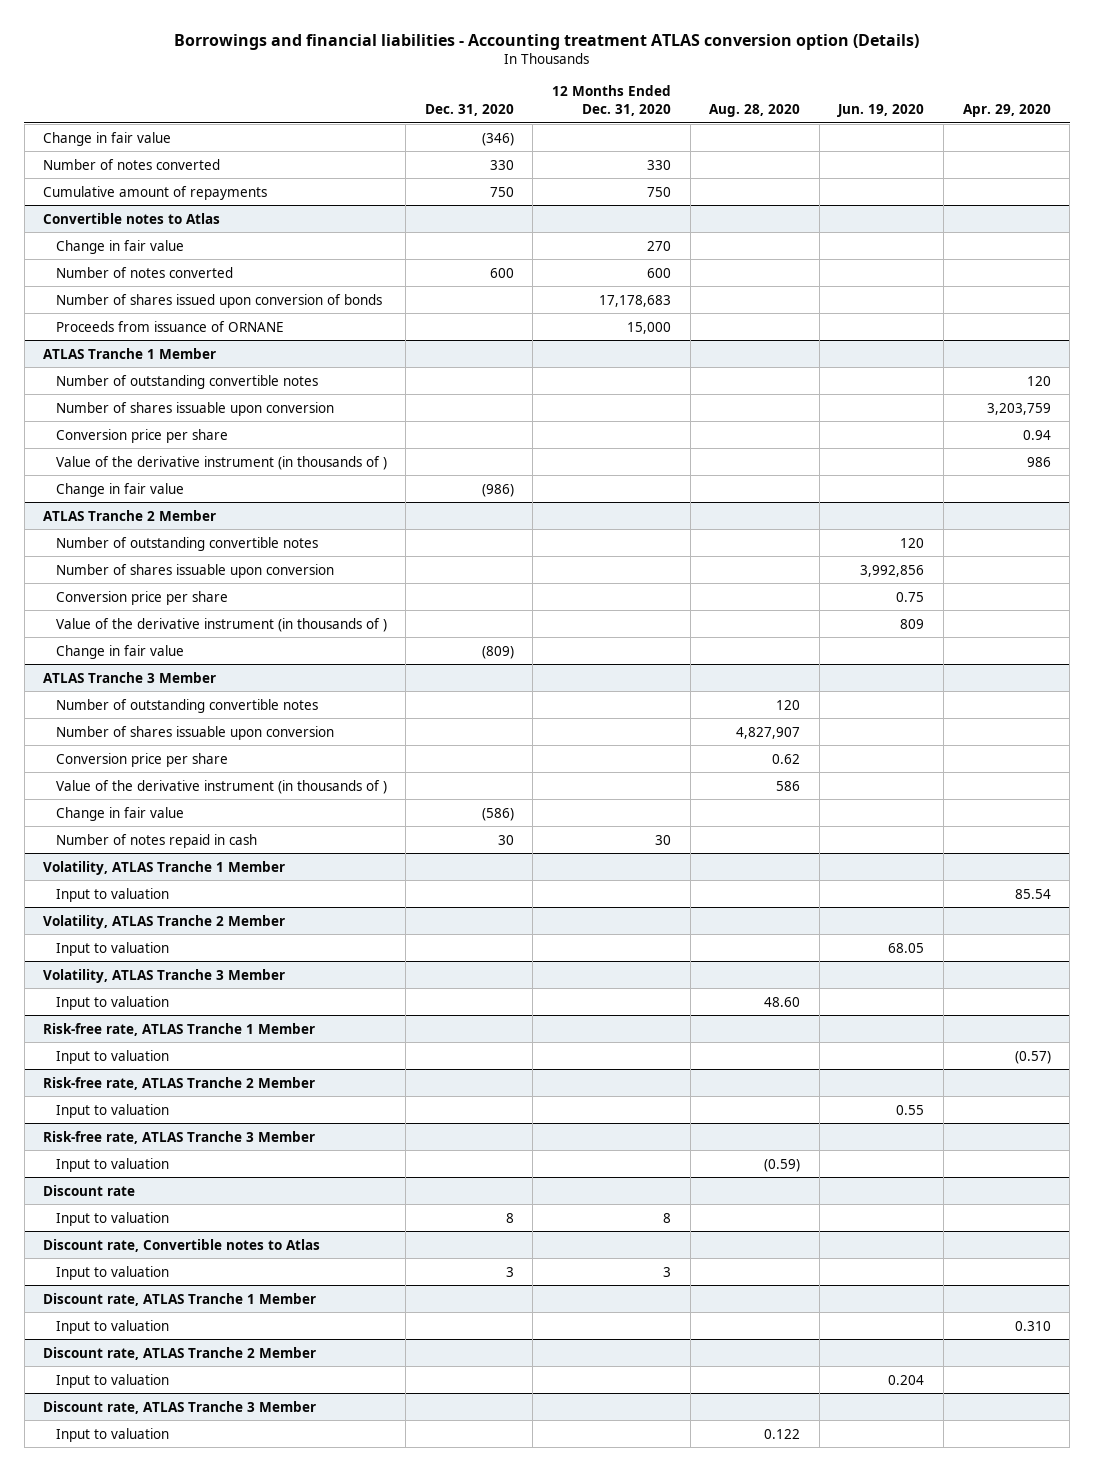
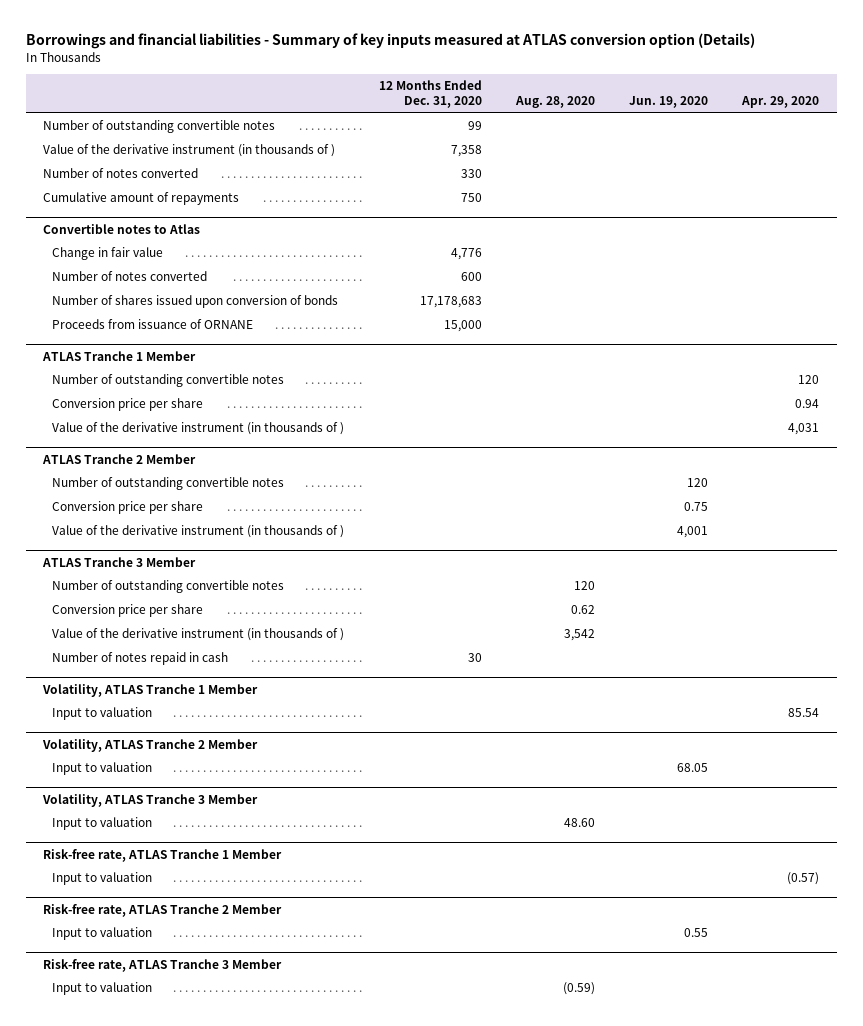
[174,33,920,50] Borrowings and financial liabilities - Accounting treatment ATLAS conversion option (Details) -> [26,33,756,50] Borrowings and financial liabilities - Summary of key inputs measured at ATLAS conversion option (Details)
[424,104,514,117] Dec. 31, 2020 -> none
[43,131,172,146] Change in fair value -> none
none -> [43,120,276,134] Number of outstanding convertible notes
none -> [43,144,336,158] Value of the derivative instrument (in thousands of )
[647,240,672,251] 270 -> [450,248,482,261] 4,776
[55,401,334,416] Number of shares issuable upon conversion -> none
[55,482,184,497] Change in fair value -> none
[1026,456,1051,467] 986 -> [788,423,820,436] 4,031
[55,563,334,578] Number of shares issuable upon conversion -> none
[55,644,184,659] Change in fair value -> none
[900,618,925,629] 809 -> [677,526,709,539] 4,001
[55,725,334,740] Number of shares issuable upon conversion -> none
[55,806,184,821] Change in fair value -> none
[776,780,801,791] 586 -> [563,629,595,642] 3,542
[43,1184,136,1196] Discount rate -> none
[55,1211,169,1226] Input to valuation -> none
[43,1238,321,1252] Discount rate, Convertible notes to Atlas -> none
[55,1265,169,1280] Input to valuation -> none
[43,1292,317,1306] Discount rate, ATLAS Tranche 1 Member -> none
[55,1319,169,1334] Input to valuation -> none
[43,1346,317,1360] Discount rate, ATLAS Tranche 2 Member -> none
[55,1373,169,1388] Input to valuation -> none
[43,1400,317,1414] Discount rate, ATLAS Tranche 3 Member -> none
[55,1427,169,1442] Input to valuation -> none

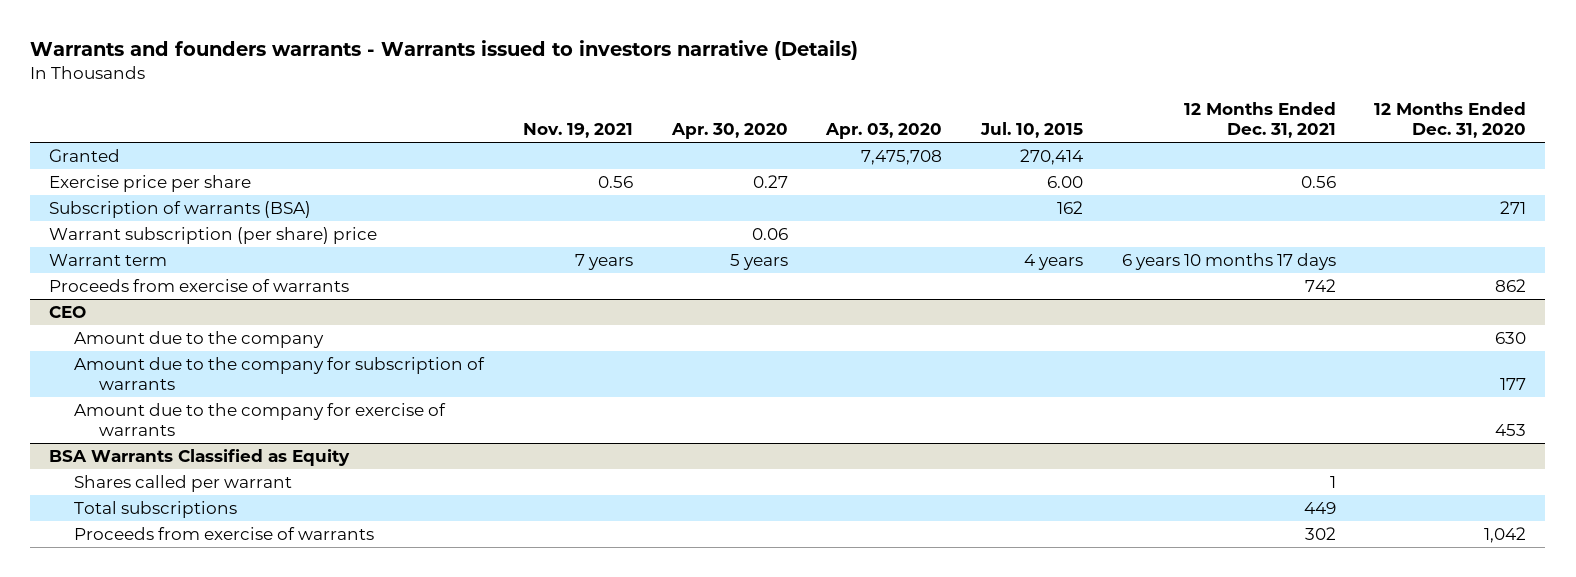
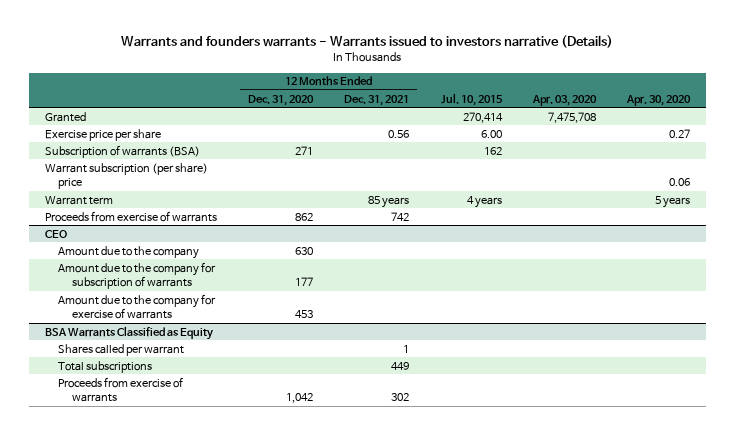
[523,123,634,139] Nov. 19, 2021 -> none
[1121,252,1336,270] 6 years 10 months 17 days -> [368,195,410,208] 85 years

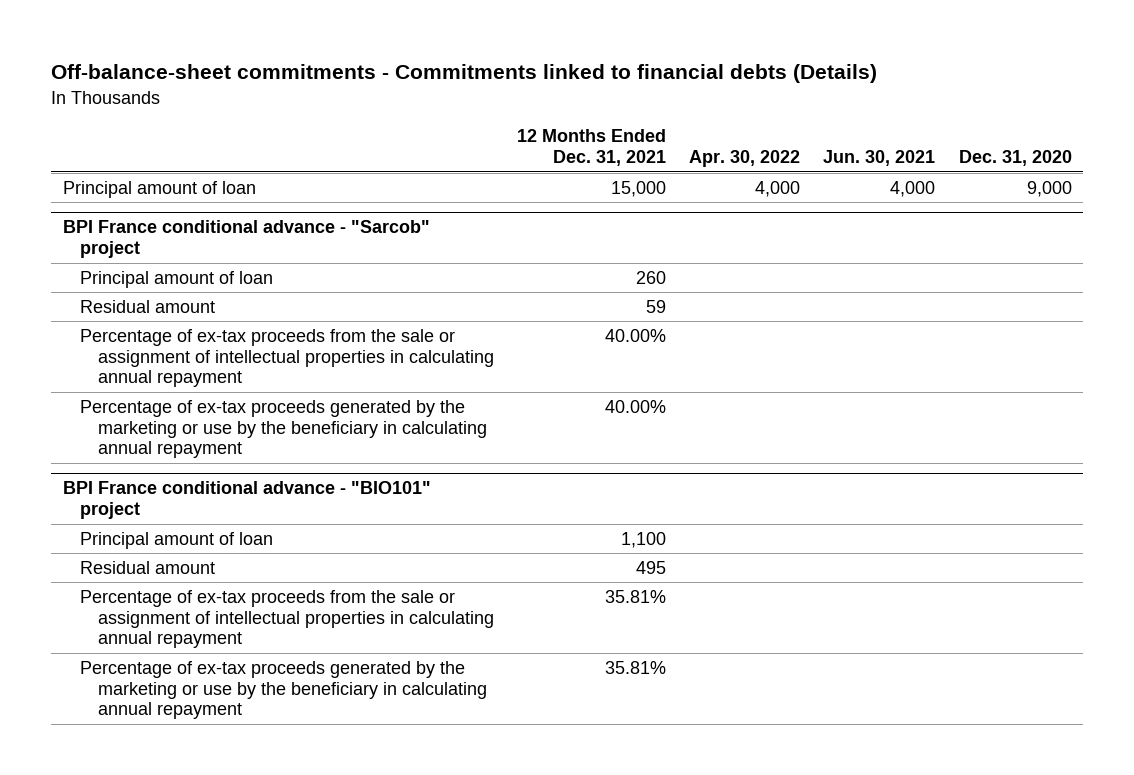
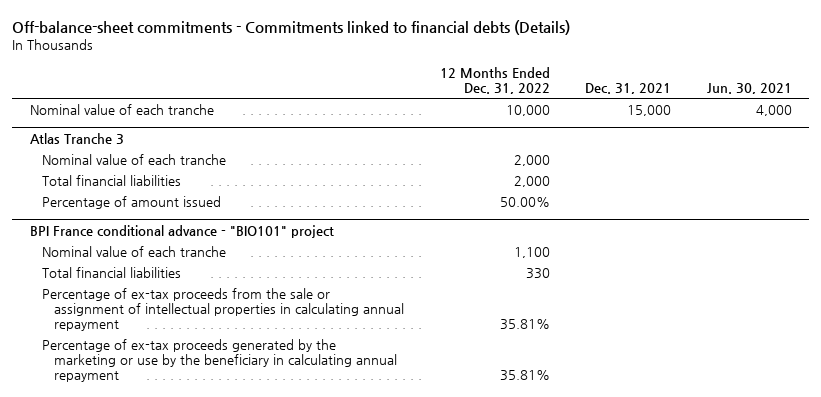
[516,129,666,167] 12 Months Ended Dec. 31, 2021 -> none
[689,150,801,168] Apr. 30, 2022 -> none
[958,150,1072,167] Dec. 31, 2020 -> none
none -> [439,67,550,95] 12 Months Ended Dec. 31, 2022
none -> [585,83,672,95] Dec. 31, 2021
[62,220,430,259] BPI France conditional advance - "Sarcob" project -> none
[80,270,274,288] Principal amount of loan -> none
[80,299,216,313] Residual amount -> none
[80,328,494,388] Percentage of ex-tax proceeds from the sale or assignment of intellectual properties in calculating annual repayment -> none
[80,399,487,459] Percentage of ex-tax proceeds generated by the marketing or use by the beneficiary in calculating annual repayment -> none
[62,180,256,198] Principal amount of loan -> [29,104,214,116] Nominal value of each tranche
none -> [29,132,124,144] Atlas Tranche 3
none -> [41,154,226,166] Nominal value of each tranche
none -> [41,175,181,187] Total financial liabilities
none -> [41,196,221,210] Percentage of amount issued
[80,531,274,549] Principal amount of loan -> [41,246,226,258] Nominal value of each tranche
[80,560,216,574] Residual amount -> [41,267,181,279] Total financial liabilities

